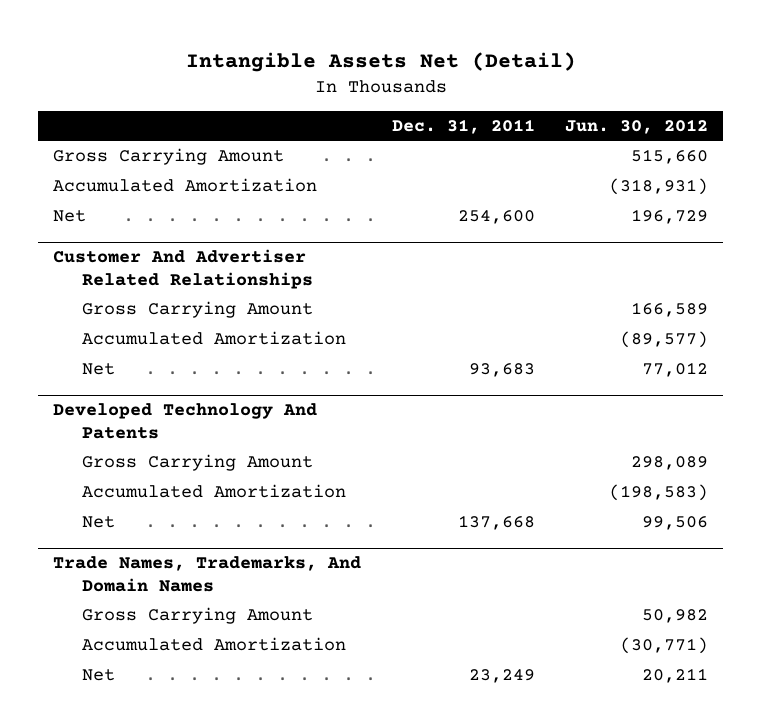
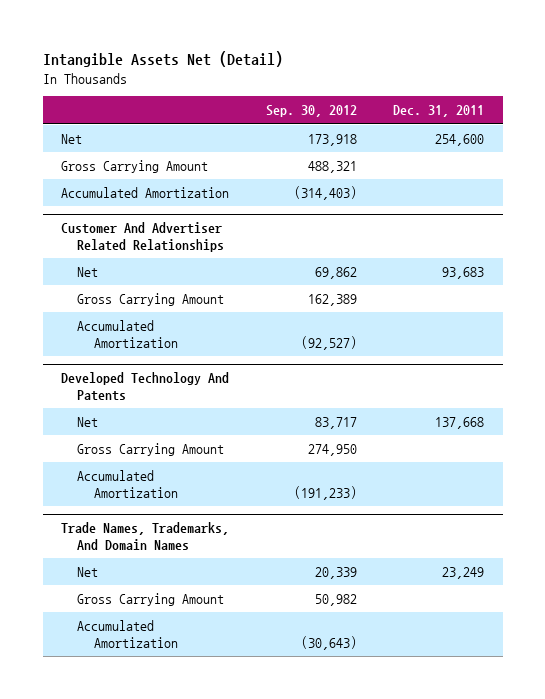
[565,119,709,135] Jun. 30, 2012 -> none
none -> [265,105,357,118] Sep. 30, 2012
[53,210,87,223] Net -> [61,134,83,145] Net
[81,363,115,376] Net -> [77,267,99,278] Net
[81,516,115,529] Net -> [77,417,99,428] Net
[81,669,115,682] Net -> [77,567,99,578] Net

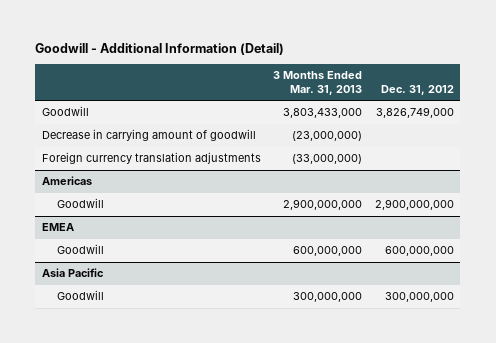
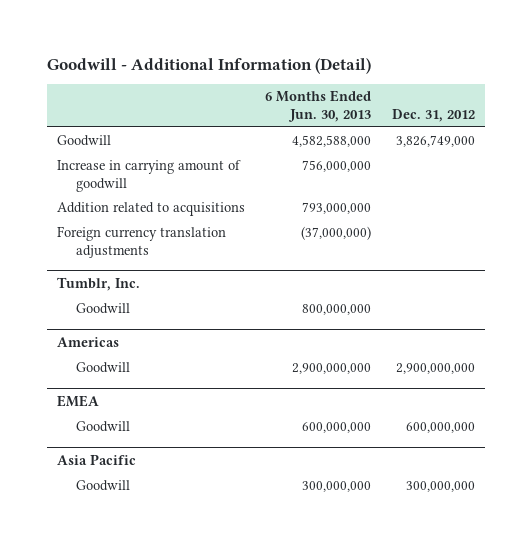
[273,71,363,96] 3 Months Ended Mar. 31, 2013 -> none
none -> [265,90,372,122] 6 Months Ended Jun. 30, 2013
[41,129,256,142] Decrease in carrying amount of goodwill -> [57,160,242,192] Increase in carrying amount of goodwill
none -> [57,202,246,217] Addition related to acquisitions
none -> [57,276,141,291] Tumblr, Inc.
none -> [75,303,130,315] Goodwill

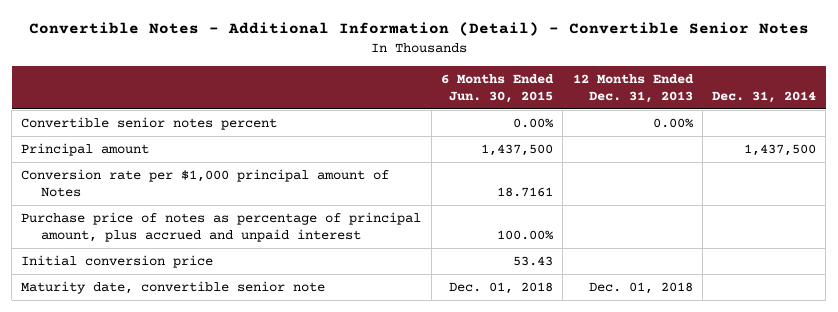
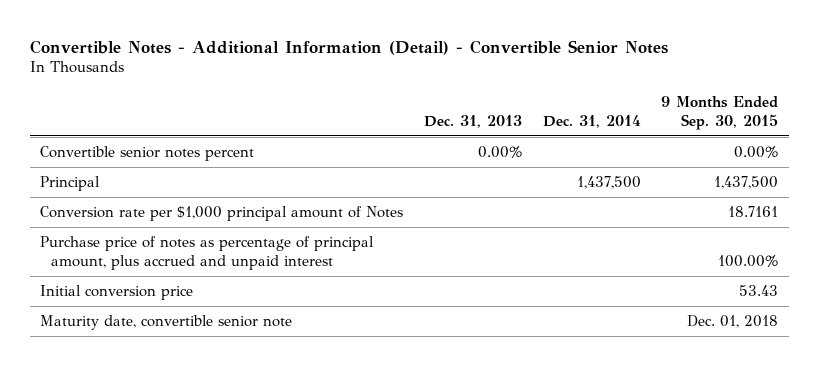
[440,73,554,103] 6 Months Ended Jun. 30, 2015 -> none
[572,73,694,103] 12 Months Ended Dec. 31, 2013 -> none
none -> [423,115,522,129] Dec. 31, 2013
none -> [661,96,779,131] 9 Months Ended Sep. 30, 2015
[21,142,150,156] Principal amount -> [40,175,101,191] Principal

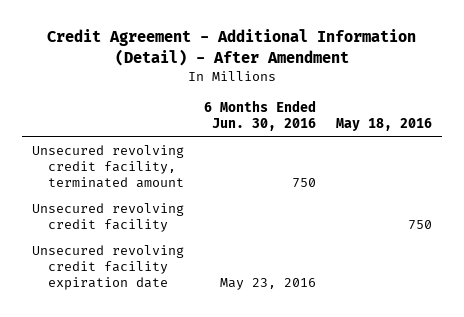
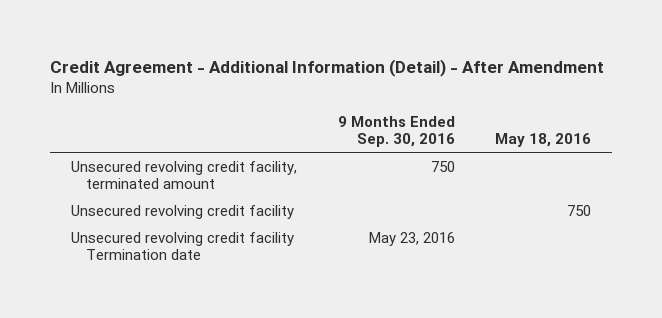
[203,99,316,131] 6 Months Ended Jun. 30, 2016 -> none
none -> [337,115,455,148] 9 Months Ended Sep. 30, 2016
[31,244,184,290] Unsecured revolving credit facility expiration date -> [70,231,294,261] Unsecured revolving credit facility Termination date

